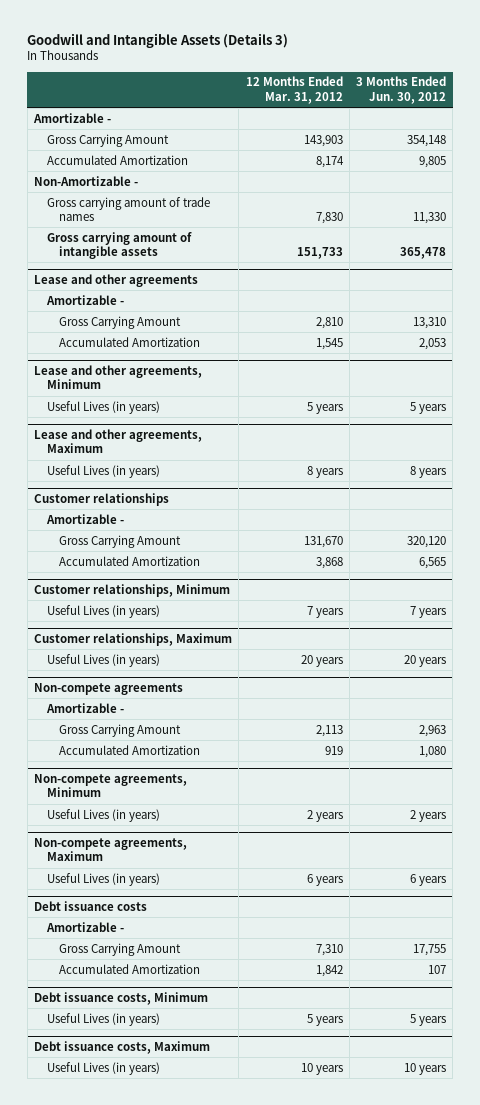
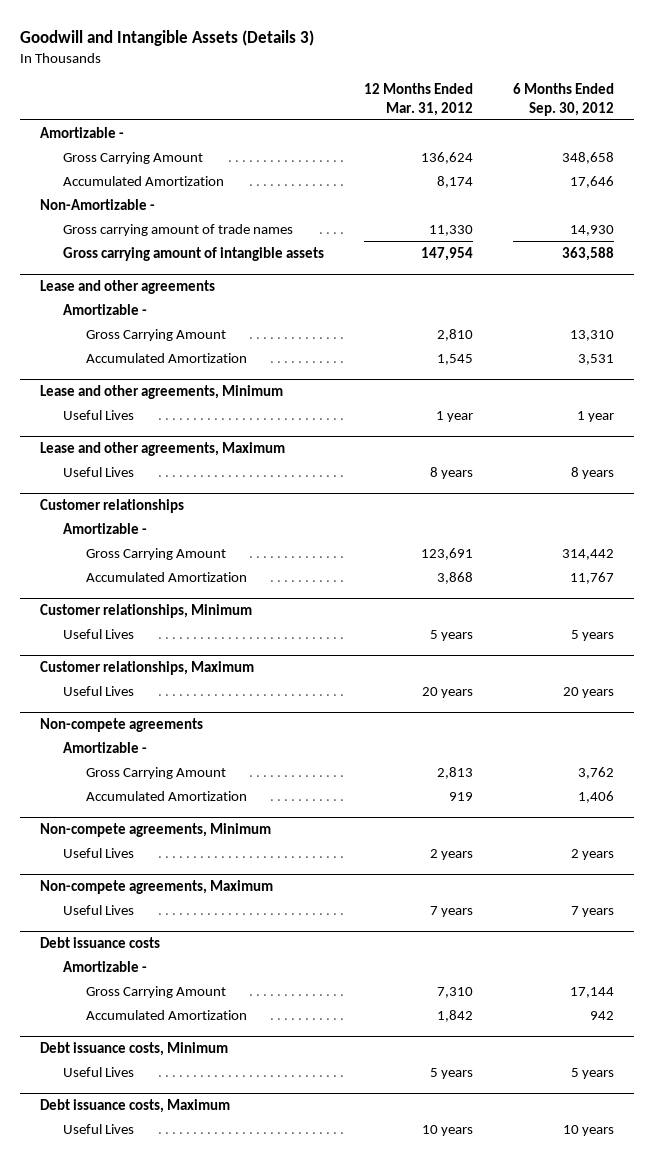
[356,76,447,104] 3 Months Ended Jun. 30, 2012 -> none
none -> [512,83,614,116] 6 Months Ended Sep. 30, 2012
[303,134,343,147] 143,903 -> [420,151,473,164] 136,624
[315,212,343,225] 7,830 -> [428,224,473,236] 11,330
[296,247,343,260] 151,733 -> [420,246,473,261] 147,954
[46,400,160,414] Useful Lives (in years) -> [63,409,135,420] Useful Lives
[306,401,343,414] 5 years -> [435,410,473,422] 1 year
[46,464,160,478] Useful Lives (in years) -> [63,466,135,477] Useful Lives
[303,535,343,548] 131,670 -> [420,547,473,560] 123,691
[46,604,160,618] Useful Lives (in years) -> [63,628,135,639] Useful Lives
[306,605,343,618] 7 years -> [429,629,473,641] 5 years
[46,653,160,667] Useful Lives (in years) -> [63,685,135,696] Useful Lives
[315,724,343,737] 2,113 -> [436,766,473,779] 2,813
[46,808,160,822] Useful Lives (in years) -> [63,847,135,858] Useful Lives
[46,872,160,886] Useful Lives (in years) -> [63,904,135,915] Useful Lives
[306,873,343,886] 6 years -> [429,905,473,917] 7 years
[46,1012,160,1026] Useful Lives (in years) -> [63,1066,135,1077] Useful Lives
[46,1061,160,1075] Useful Lives (in years) -> [63,1123,135,1134] Useful Lives

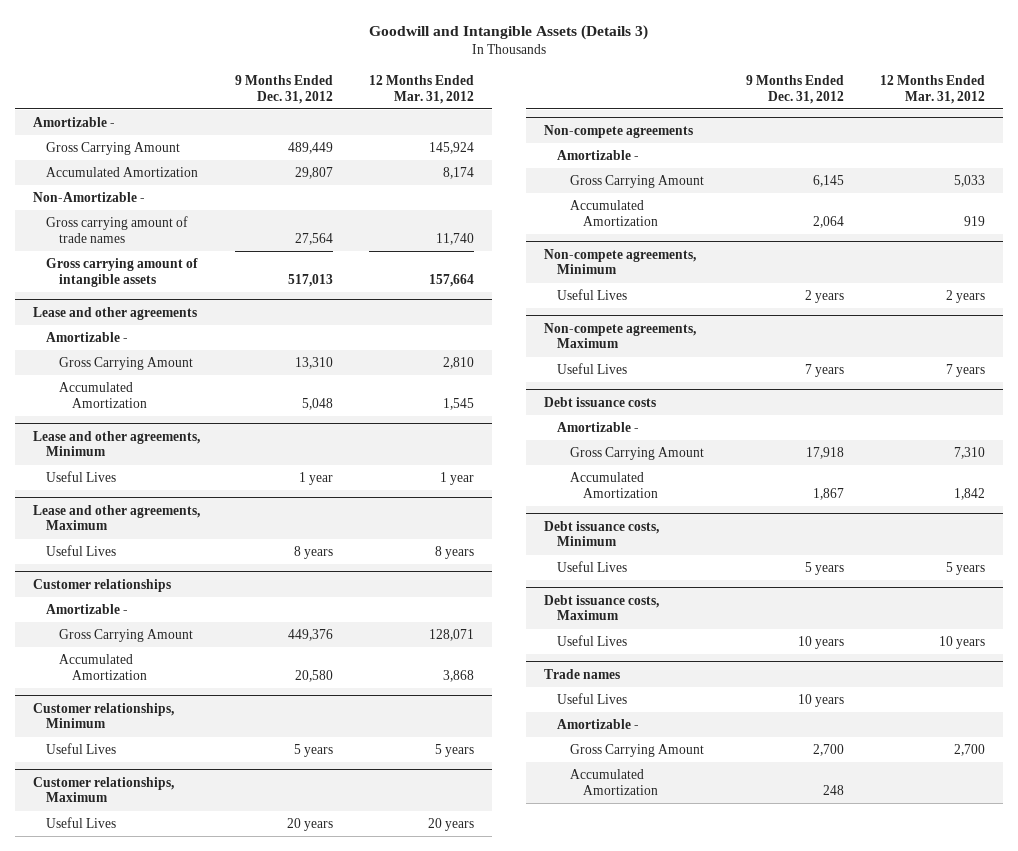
[512,83,614,116] 6 Months Ended Sep. 30, 2012 -> none
none -> [235,74,334,104] 9 Months Ended Dec. 31, 2012
[420,151,473,164] 136,624 -> [429,141,475,154] 145,924
[428,224,473,236] 11,330 -> [436,232,475,245] 11,740
[420,246,473,261] 147,954 -> [429,273,475,287] 157,664
[420,547,473,560] 123,691 -> [429,628,475,641] 128,071
[436,766,473,779] 2,813 -> [953,174,985,187] 5,033
none -> [543,668,620,679] Trade names
none -> [556,692,627,704] Useful Lives
none -> [556,718,639,729] Amortizable -
none -> [569,743,704,757] Gross Carrying Amount
none -> [569,768,658,795] Accumulated Amortization

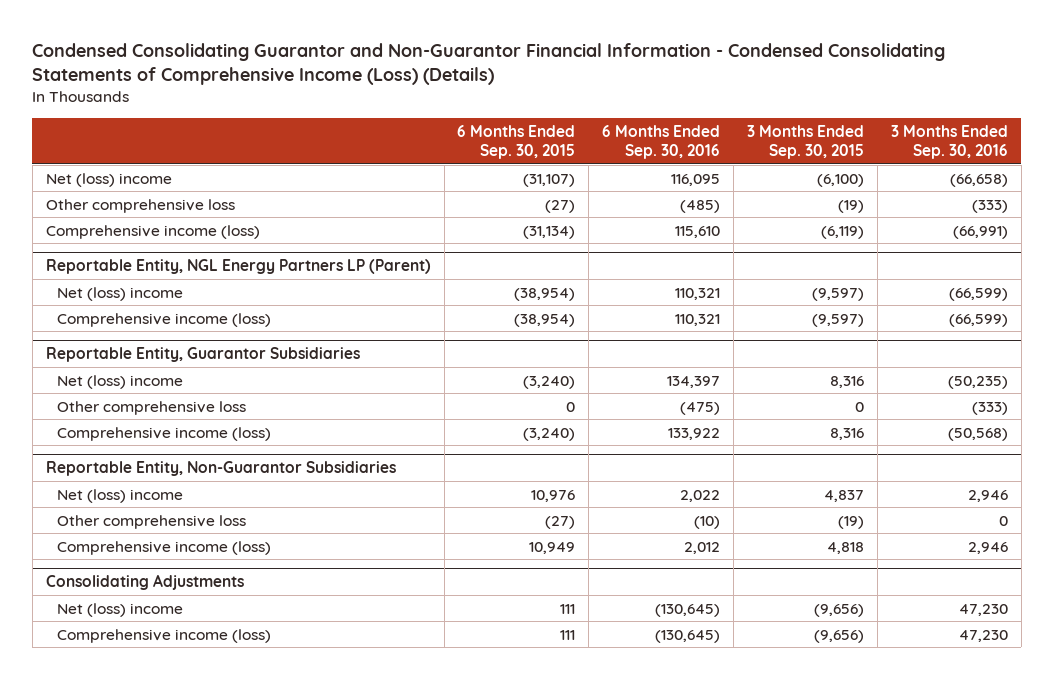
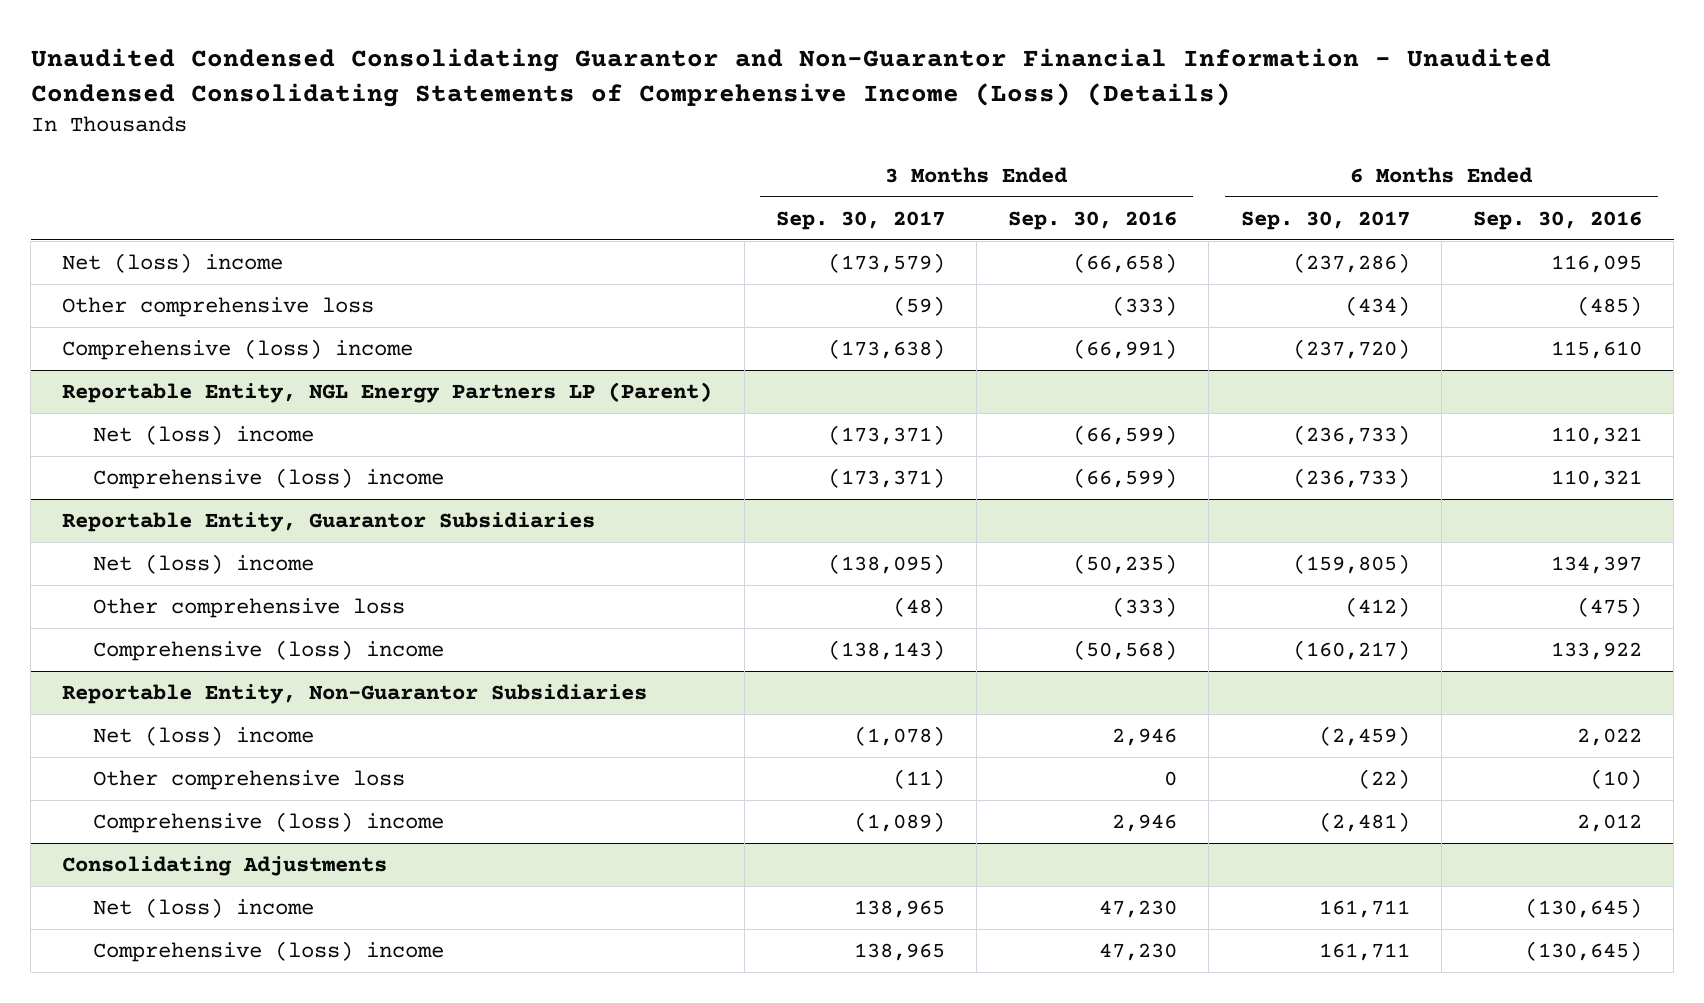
[32,42,946,86] Condensed Consolidating Guarantor and Non-Guarantor Financial Information - Condensed Consolidating Statements of Comprehensive Income (Loss) (Details) -> [30,47,1551,107] Unaudited Condensed Consolidating Guarantor and Non-Guarantor Financial Information - Unaudited Condensed Consolidating Statements of Comprehensive Income (Loss) (Details)
[457,124,576,160] 6 Months Ended Sep. 30, 2015 -> none
[747,124,865,160] 3 Months Ended Sep. 30, 2015 -> none
none -> [775,210,945,230] Sep. 30, 2017
none -> [1240,210,1410,230] Sep. 30, 2017
[45,224,260,239] Comprehensive income (loss) -> [62,338,414,360] Comprehensive (loss) income
[56,312,271,327] Comprehensive income (loss) -> [93,467,445,489] Comprehensive (loss) income
[56,426,271,441] Comprehensive income (loss) -> [93,639,445,661] Comprehensive (loss) income
[56,540,271,555] Comprehensive income (loss) -> [93,811,445,833] Comprehensive (loss) income
[56,628,271,643] Comprehensive income (loss) -> [93,940,445,962] Comprehensive (loss) income

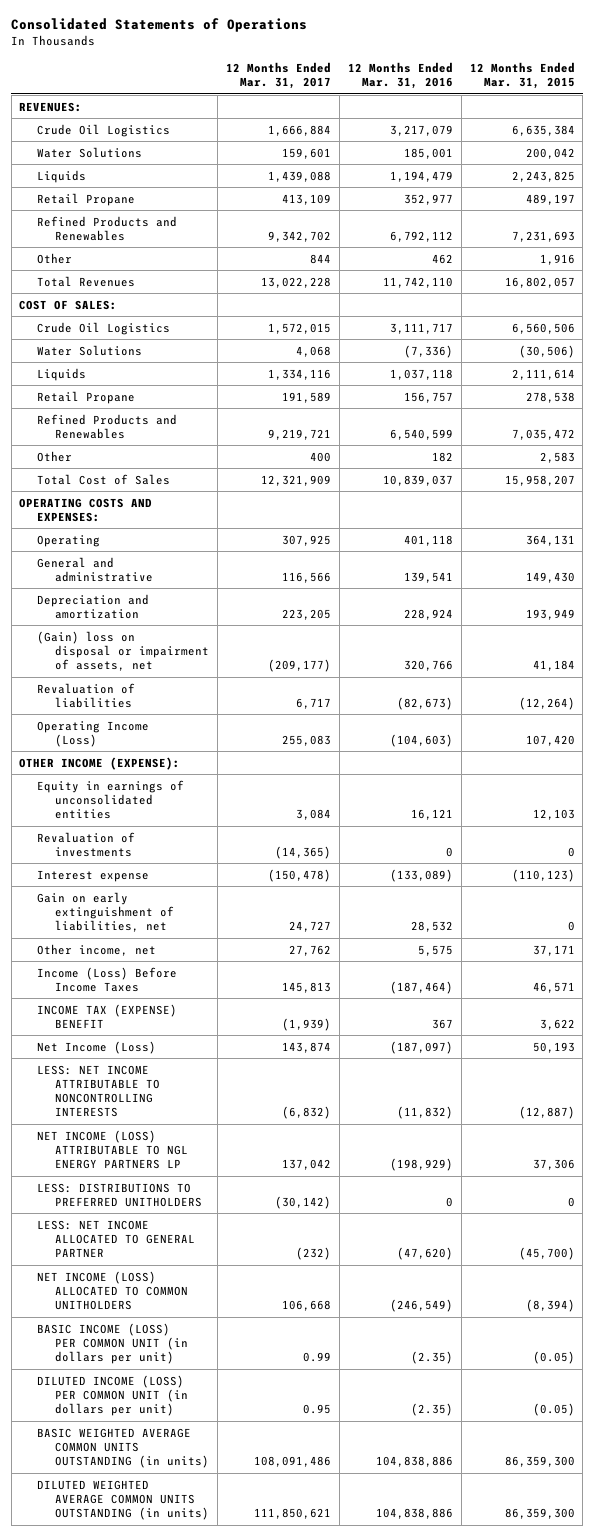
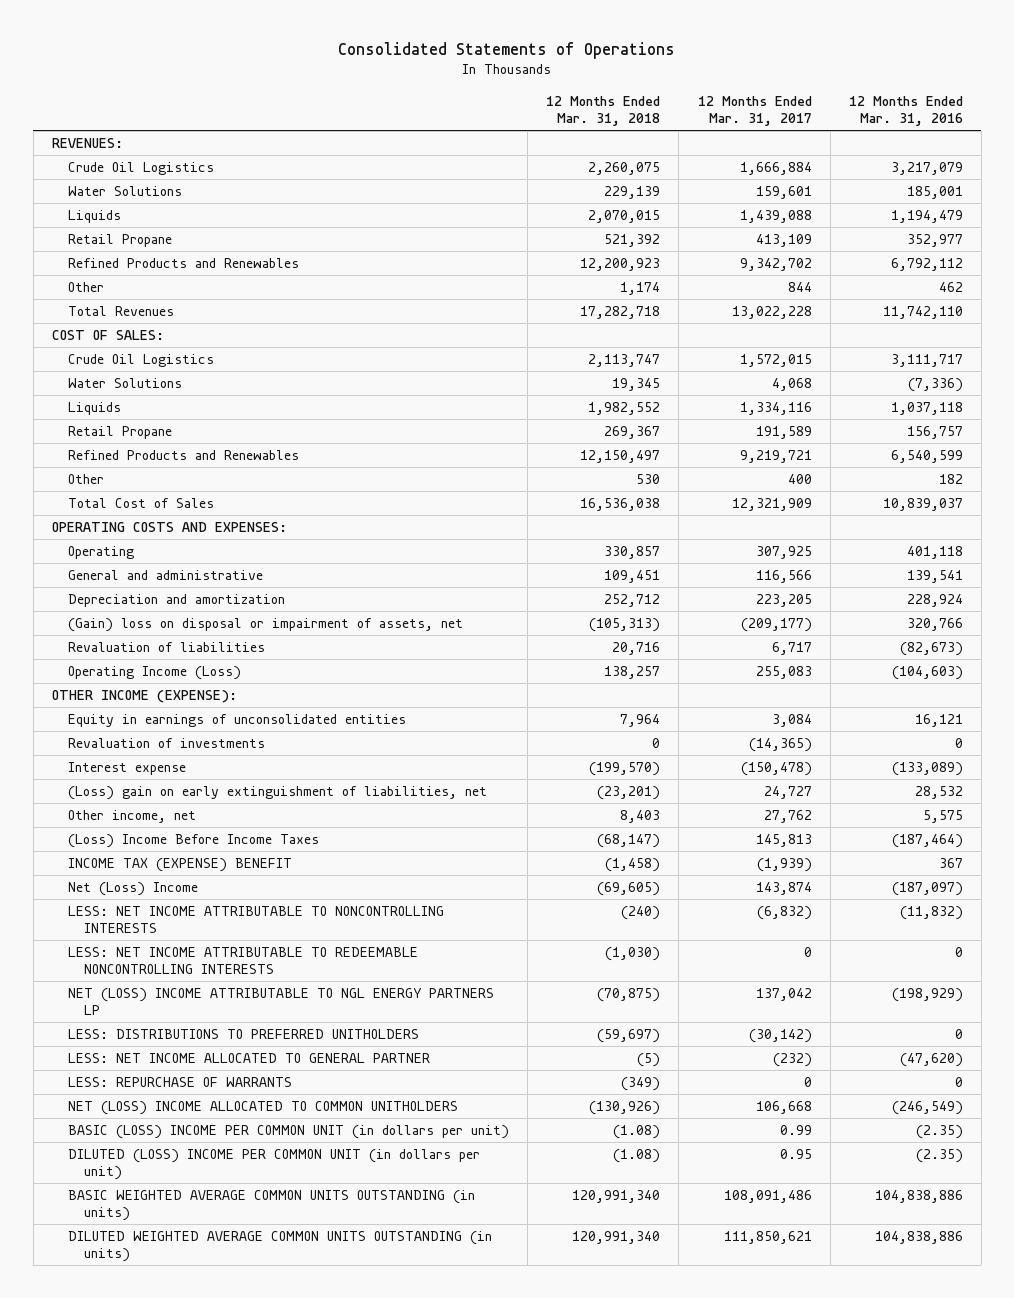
[469,62,575,90] 12 Months Ended Mar. 31, 2015 -> none
none -> [546,95,661,126] 12 Months Ended Mar. 31, 2018
[37,891,175,933] Gain on early extinguishment of liabilities, net -> [68,785,488,800] (Loss) gain on early extinguishment of liabilities, net
[37,966,178,992] Income (Loss) Before Income Taxes -> [68,833,320,848] (Loss) Income Before Income Taxes
[37,1040,157,1054] Net Income (Loss) -> [68,881,199,896] Net (Loss) Income
none -> [68,946,419,975] LESS: NET INCOME ATTRIBUTABLE TO REDEEMABLE NONCONTROLLING INTERESTS
[37,1129,189,1170] NET INCOME (LOSS) ATTRIBUTABLE TO NGL ENERGY PARTNERS LP -> [68,987,495,1016] NET (LOSS) INCOME ATTRIBUTABLE TO NGL ENERGY PARTNERS LP
none -> [68,1076,293,1087] LESS: REPURCHASE OF WARRANTS
[37,1270,189,1311] NET INCOME (LOSS) ALLOCATED TO COMMON UNITHOLDERS -> [68,1100,459,1115] NET (LOSS) INCOME ALLOCATED TO COMMON UNITHOLDERS
[37,1322,189,1365] BASIC INCOME (LOSS) PER COMMON UNIT (in dollars per unit) -> [68,1124,510,1139] BASIC (LOSS) INCOME PER COMMON UNIT (in dollars per unit)
[37,1374,189,1417] DILUTED INCOME (LOSS) PER COMMON UNIT (in dollars per unit) -> [68,1148,481,1181] DILUTED (LOSS) INCOME PER COMMON UNIT (in dollars per unit)

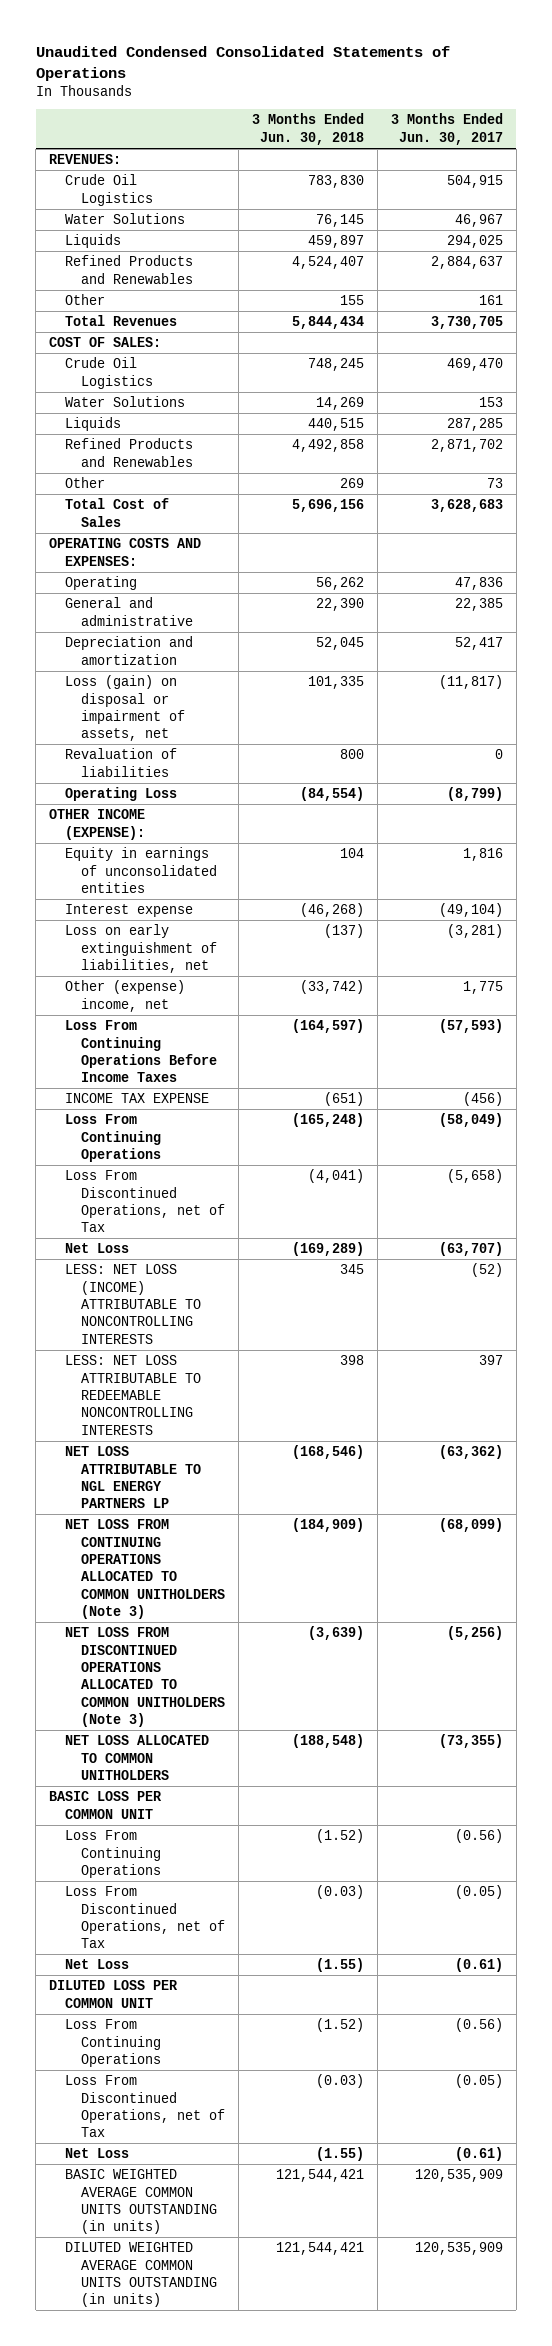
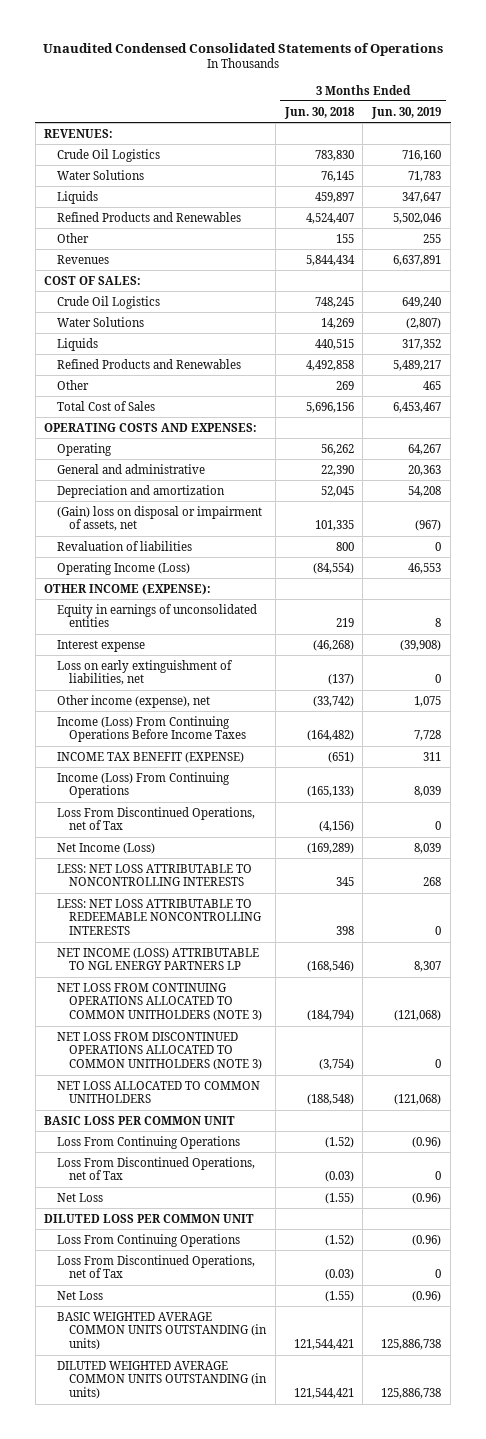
[390,113,503,145] 3 Months Ended Jun. 30, 2017 -> none
none -> [371,106,442,119] Jun. 30, 2019
[64,315,177,327] Total Revenues -> [56,254,109,264] Revenues
[64,675,185,742] Loss (gain) on disposal or impairment of assets, net -> [56,505,262,532] (Gain) loss on disposal or impairment of assets, net
[64,787,177,802] Operating Loss -> [56,561,190,575] Operating Income (Loss)
[339,848,364,859] 104 -> [335,618,354,628] 219
[64,980,185,1012] Other (expense) income, net -> [56,694,210,708] Other income (expense), net
[64,1020,217,1083] Loss From Continuing Operations Before Income Taxes -> [56,715,247,743] Income (Loss) From Continuing Operations Before Income Taxes
[291,1019,364,1034] (164,597) -> [306,730,354,742] (164,482)
[64,1093,209,1104] INCOME TAX EXPENSE -> [56,751,244,763] INCOME TAX BENEFIT (EXPENSE)
[64,1114,161,1162] Loss From Continuing Operations -> [56,771,230,799] Income (Loss) From Continuing Operations
[291,1113,364,1128] (165,248) -> [306,786,354,798] (165,133)
[307,1169,364,1184] (4,041) -> [318,821,354,833] (4,156)
[64,1243,129,1254] Net Loss -> [56,842,155,854] Net Income (Loss)
[64,1264,201,1344] LESS: NET LOSS (INCOME) ATTRIBUTABLE TO NONCONTROLLING INTERESTS -> [56,863,252,887] LESS: NET LOSS ATTRIBUTABLE TO NONCONTROLLING INTERESTS
[64,1446,201,1509] NET LOSS ATTRIBUTABLE TO NGL ENERGY PARTNERS LP -> [56,947,259,971] NET INCOME (LOSS) ATTRIBUTABLE TO NGL ENERGY PARTNERS LP
[64,1519,225,1620] NET LOSS FROM CONTINUING OPERATIONS ALLOCATED TO COMMON UNITHOLDERS (Note 3) -> [56,982,263,1022] NET LOSS FROM CONTINUING OPERATIONS ALLOCATED TO COMMON UNITHOLDERS (NOTE 3)
[291,1518,364,1533] (184,909) -> [306,1010,354,1022] (184,794)
[64,1627,225,1728] NET LOSS FROM DISCONTINUED OPERATIONS ALLOCATED TO COMMON UNITHOLDERS (Note 3) -> [56,1031,263,1071] NET LOSS FROM DISCONTINUED OPERATIONS ALLOCATED TO COMMON UNITHOLDERS (NOTE 3)
[307,1626,364,1641] (3,639) -> [318,1059,354,1071] (3,754)

